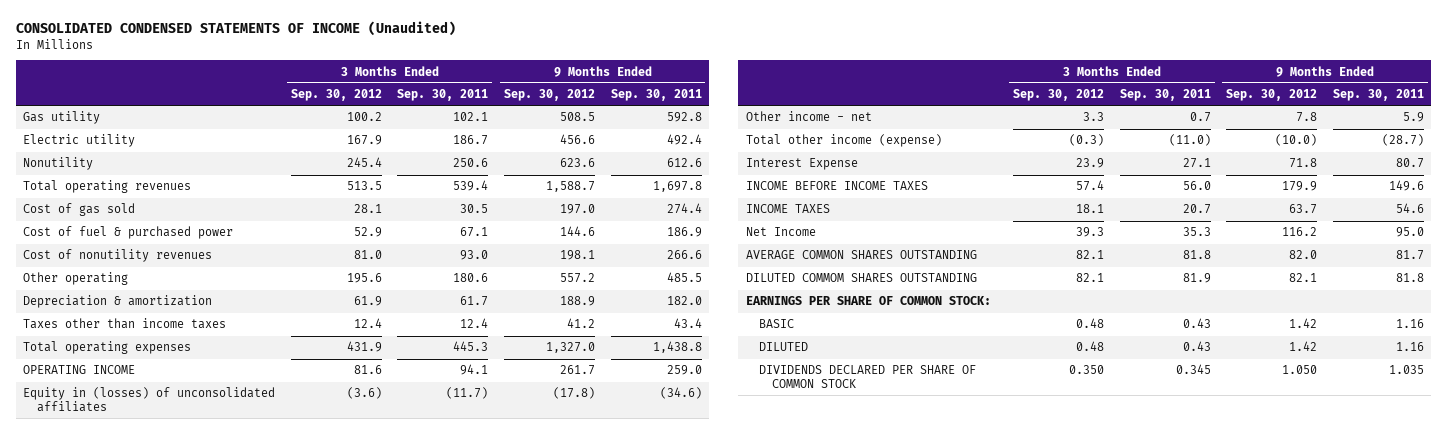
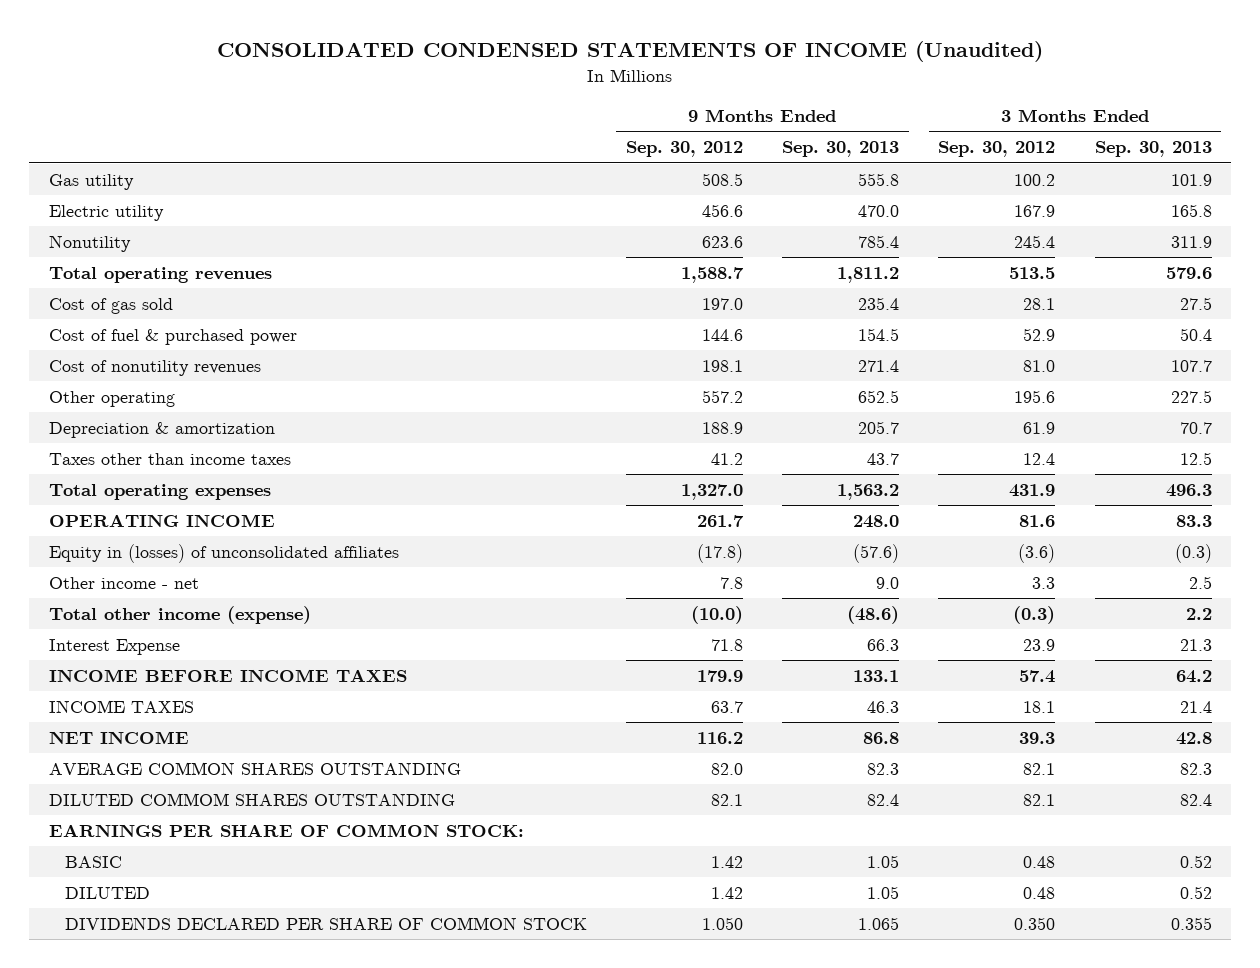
[397,89,489,102] Sep. 30, 2011 -> none
[610,89,702,102] Sep. 30, 2011 -> none
none -> [782,141,900,158] Sep. 30, 2013
none -> [1094,141,1212,158] Sep. 30, 2013
[745,227,816,237] Net Income -> [48,731,189,745] NET INCOME

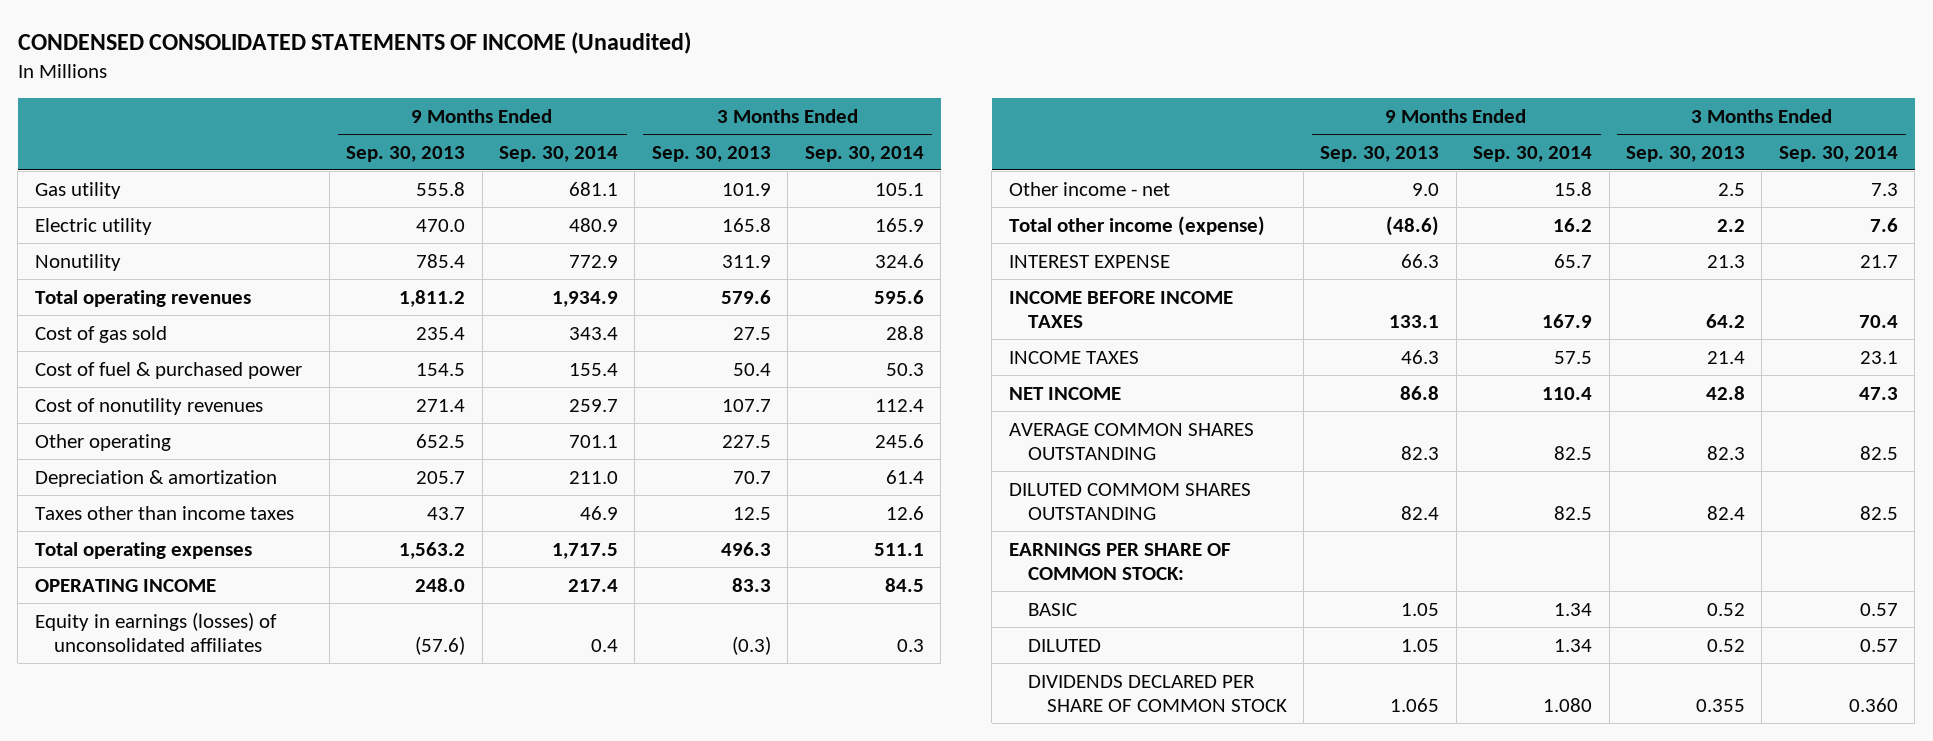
[217,41,1044,63] CONSOLIDATED CONDENSED STATEMENTS OF INCOME (Unaudited) -> [17,31,691,54] CONDENSED CONSOLIDATED STATEMENTS OF INCOME (Unaudited)
[625,141,743,158] Sep. 30, 2012 -> none
[938,141,1056,158] Sep. 30, 2012 -> none
none -> [499,145,619,162] Sep. 30, 2014
none -> [804,145,924,162] Sep. 30, 2014
[48,544,399,564] Equity in (losses) of unconsolidated affiliates -> [34,611,277,652] Equity in earnings (losses) of unconsolidated affiliates
[48,639,180,656] Interest Expense -> [1008,254,1170,268] INTEREST EXPENSE

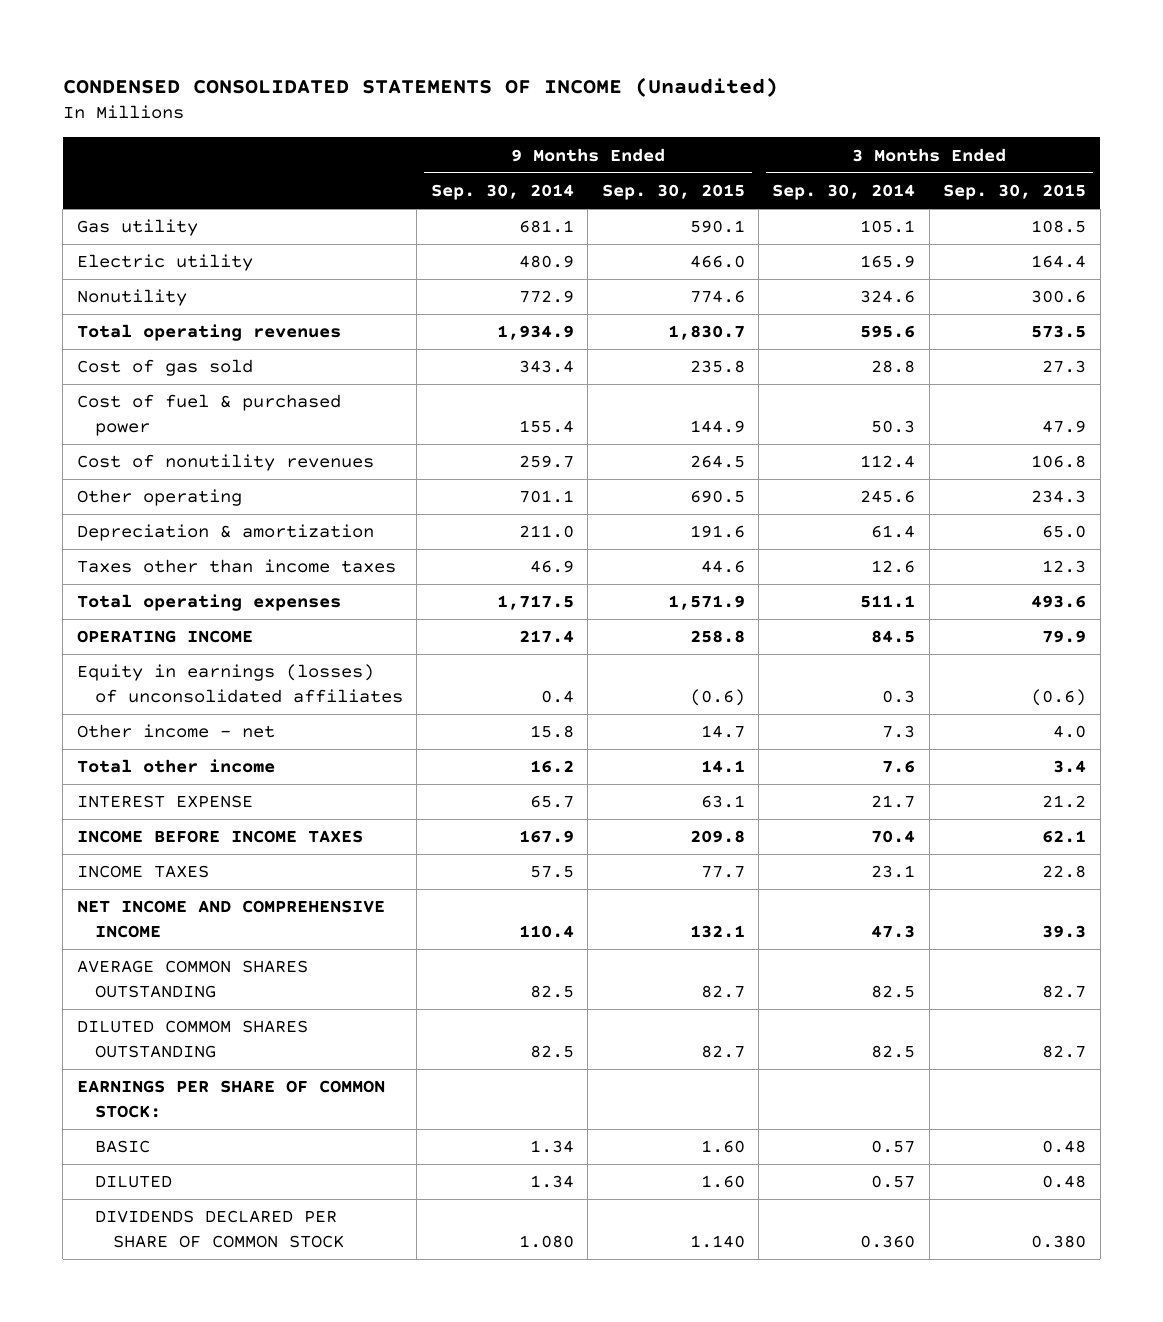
[346,145,466,162] Sep. 30, 2013 -> none
[651,145,771,162] Sep. 30, 2013 -> none
none -> [601,184,745,201] Sep. 30, 2015
none -> [943,184,1087,201] Sep. 30, 2015
[1008,215,1265,236] Total other income (expense) -> [76,759,275,774] Total other income
[1008,386,1121,400] NET INCOME -> [76,900,385,939] NET INCOME AND COMPREHENSIVE INCOME

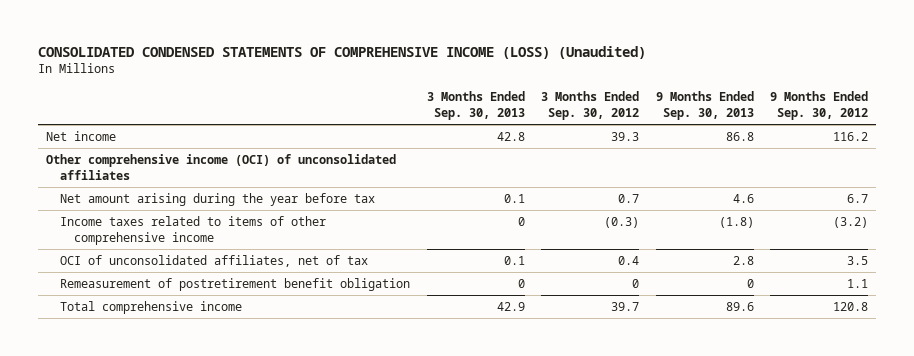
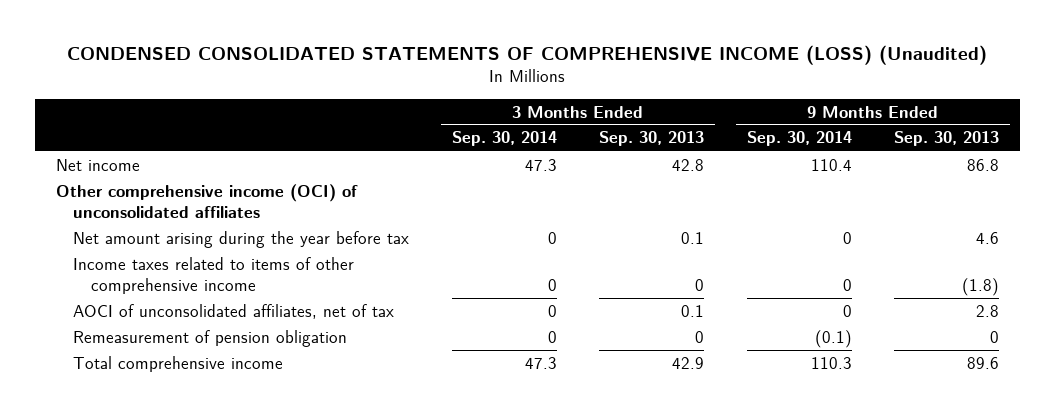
[38,46,647,60] CONSOLIDATED CONDENSED STATEMENTS OF COMPREHENSIVE INCOME (LOSS) (Unaudited) -> [67,45,988,66] CONDENSED CONSOLIDATED STATEMENTS OF COMPREHENSIVE INCOME (LOSS) (Unaudited)
[541,91,640,120] 3 Months Ended Sep. 30, 2012 -> none
[769,91,868,120] 9 Months Ended Sep. 30, 2012 -> none
none -> [451,131,557,147] Sep. 30, 2014
none -> [746,131,852,147] Sep. 30, 2014
[60,254,369,267] OCI of unconsolidated affiliates, net of tax -> [73,303,395,319] AOCI of unconsolidated affiliates, net of tax
[60,277,411,291] Remeasurement of postretirement benefit obligation -> [73,329,348,347] Remeasurement of pension obligation

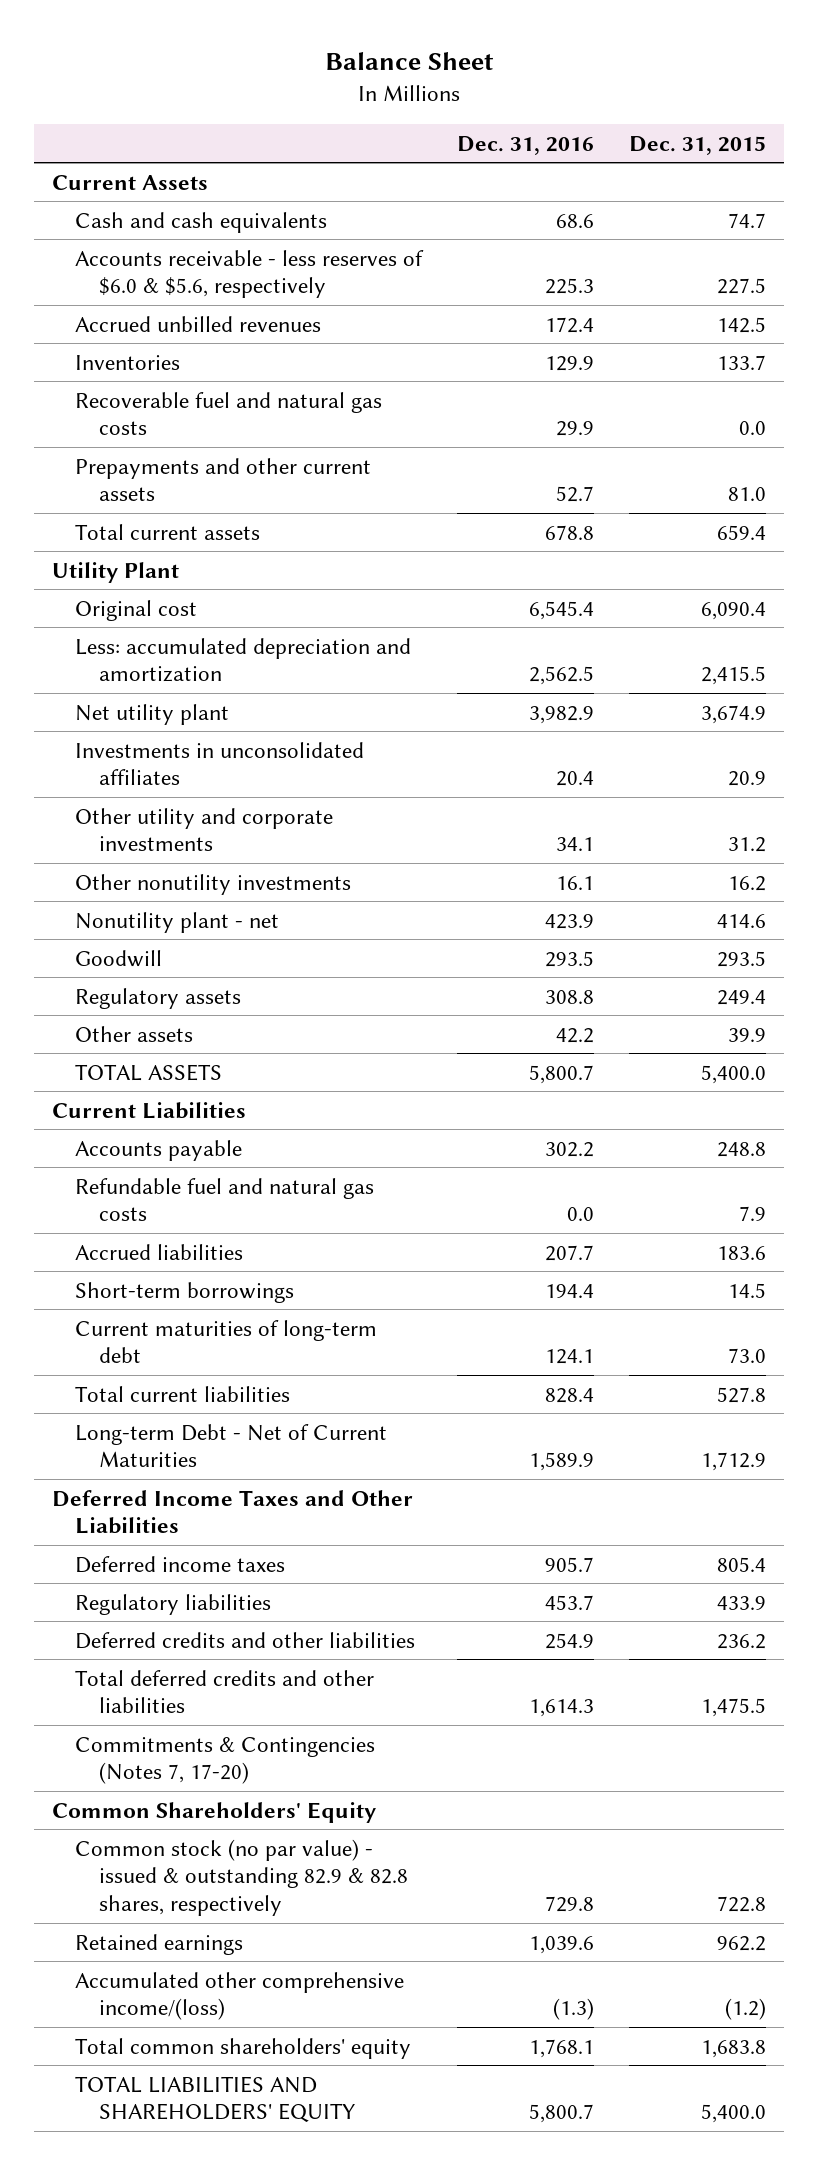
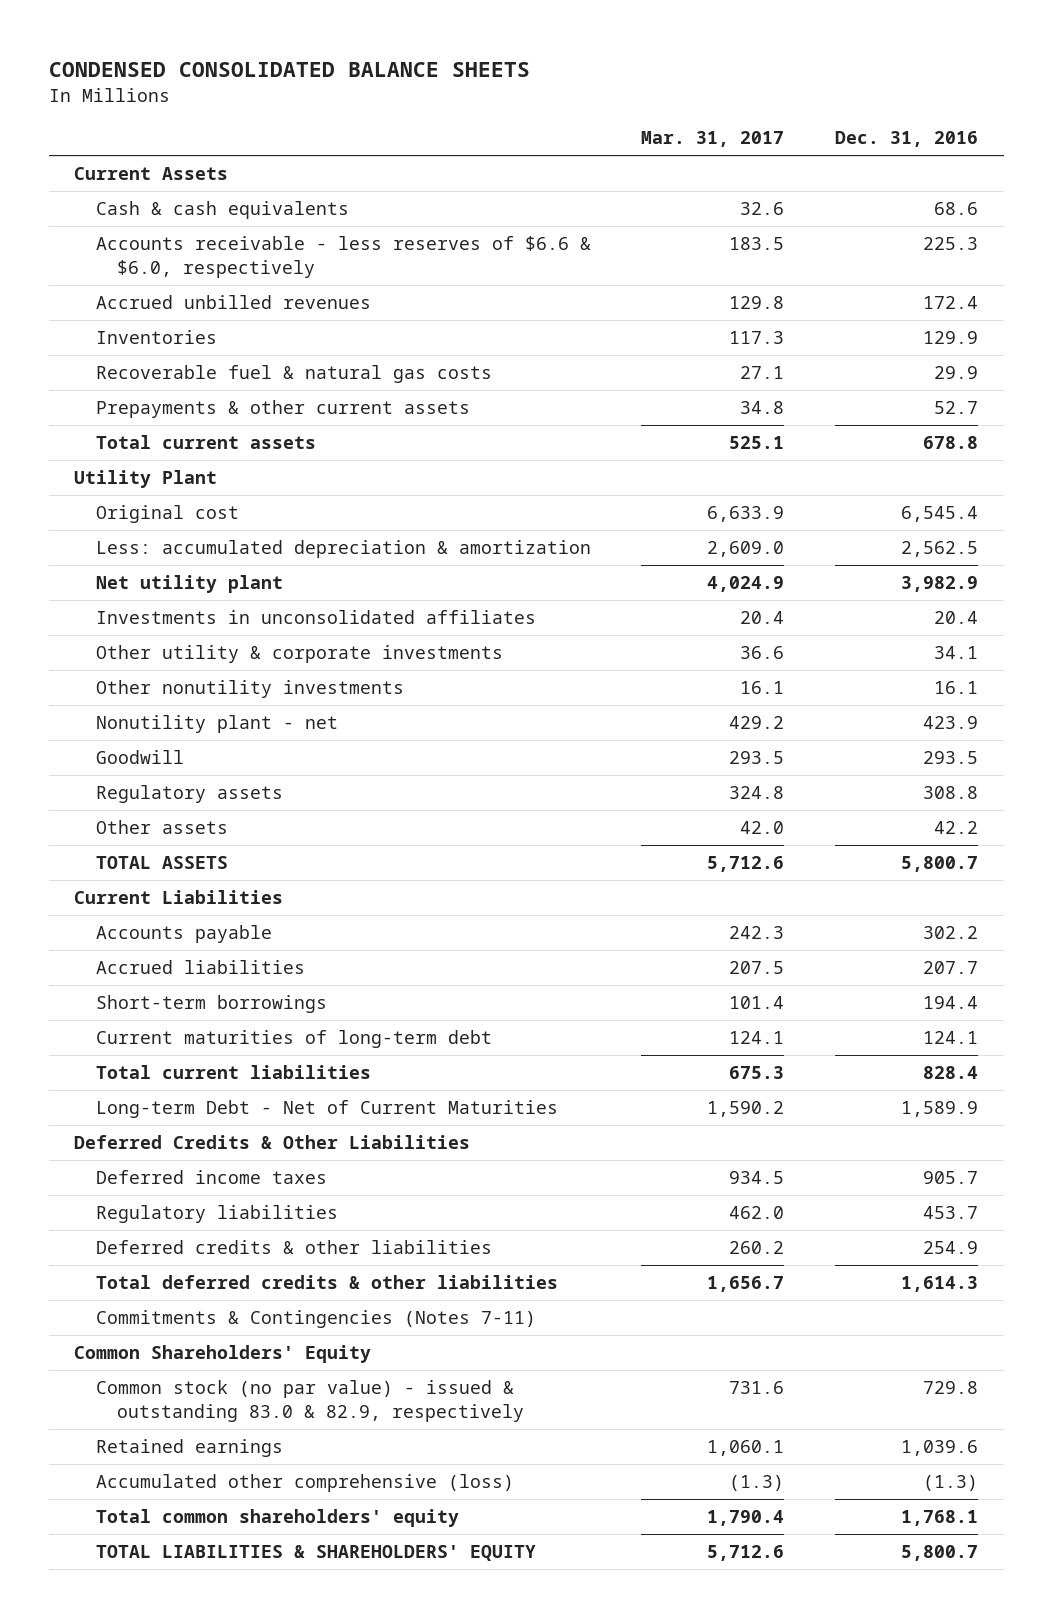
[324,52,494,71] Balance Sheet -> [48,62,530,78] CONDENSED CONSOLIDATED BALANCE SHEETS
[629,135,767,155] Dec. 31, 2015 -> none
none -> [641,131,785,148] Mar. 31, 2017
[75,211,328,233] Cash and cash equivalents -> [95,201,349,220] Cash & cash equivalents
[75,249,425,299] Accounts receivable - less reserves of $6.0 & $5.6, respectively -> [95,236,591,278] Accounts receivable - less reserves of $6.6 & $6.0, respectively
[75,391,383,436] Recoverable fuel and natural gas costs -> [95,365,492,384] Recoverable fuel & natural gas costs
[75,457,372,502] Prepayments and other current assets -> [95,400,470,419] Prepayments & other current assets
[75,637,412,683] Less: accumulated depreciation and amortization -> [95,540,591,559] Less: accumulated depreciation & amortization
[75,807,334,852] Other utility and corporate investments -> [95,645,503,664] Other utility & corporate investments
[75,1177,375,1222] Refundable fuel and natural gas costs -> none
[51,1489,413,1535] Deferred Income Taxes and Other Liabilities -> [74,1135,471,1150] Deferred Credits & Other Liabilities
[75,1631,416,1649] Deferred credits and other liabilities -> [95,1240,492,1255] Deferred credits & other liabilities
[75,1669,375,1714] Total deferred credits and other liabilities -> [95,1275,558,1290] Total deferred credits & other liabilities
[75,1736,376,1785] Commitments & Contingencies (Notes 7, 17-20) -> [95,1310,536,1329] Commitments & Contingencies (Notes 7-11)
[75,1838,408,1917] Common stock (no par value) - issued & outstanding 82.9 & 82.8 shares, respectively -> [95,1380,524,1422] Common stock (no par value) - issued & outstanding 83.0 & 82.9, respectively
[75,1971,405,2021] Accumulated other comprehensive income/(loss) -> [95,1474,514,1493] Accumulated other comprehensive (loss)
[75,2075,355,2123] TOTAL LIABILITIES AND SHAREHOLDERS' EQUITY -> [95,1545,536,1562] TOTAL LIABILITIES & SHAREHOLDERS' EQUITY

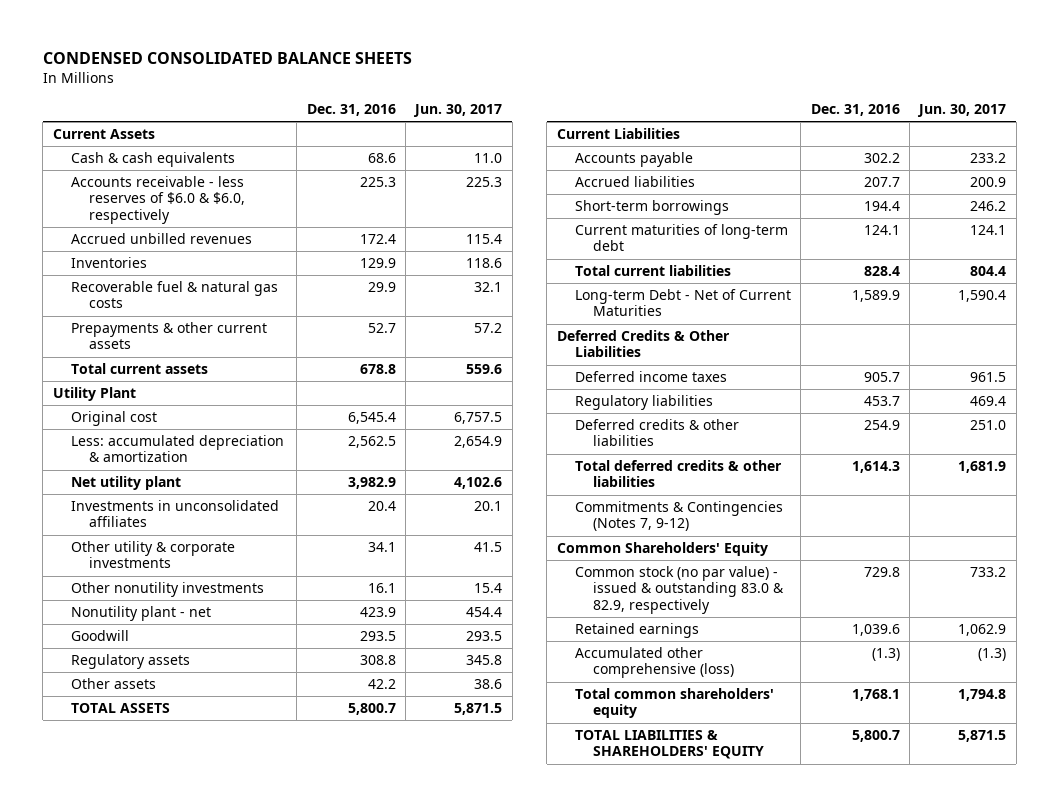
[641,131,785,148] Mar. 31, 2017 -> none
none -> [413,103,503,117] Jun. 30, 2017
[95,236,591,278] Accounts receivable - less reserves of $6.6 & $6.0, respectively -> [70,176,246,224] Accounts receivable - less reserves of $6.0 & $6.0, respectively
[95,1310,536,1329] Commitments & Contingencies (Notes 7-11) -> [574,501,783,532] Commitments & Contingencies (Notes 7, 9-12)

